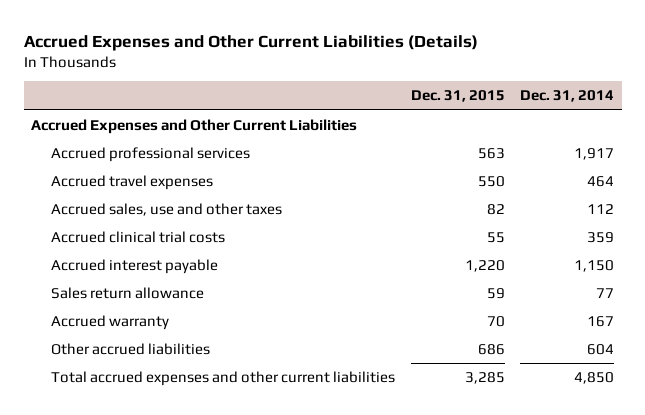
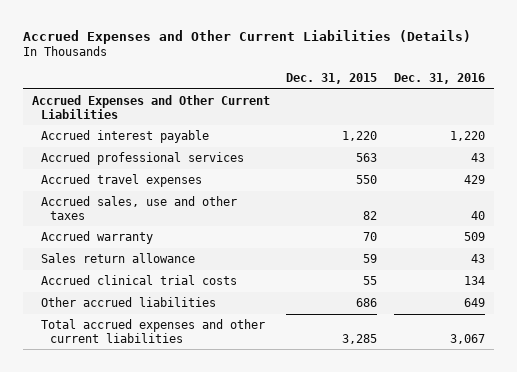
[520,90,615,103] Dec. 31, 2014 -> none
none -> [394,73,486,85] Dec. 31, 2016
[51,258,219,274] Accrued interest payable -> [41,129,210,143] Accrued interest payable
[51,286,205,299] Sales return allowance -> [41,252,196,263] Sales return allowance
[51,230,226,243] Accrued clinical trial costs -> [41,274,238,285] Accrued clinical trial costs

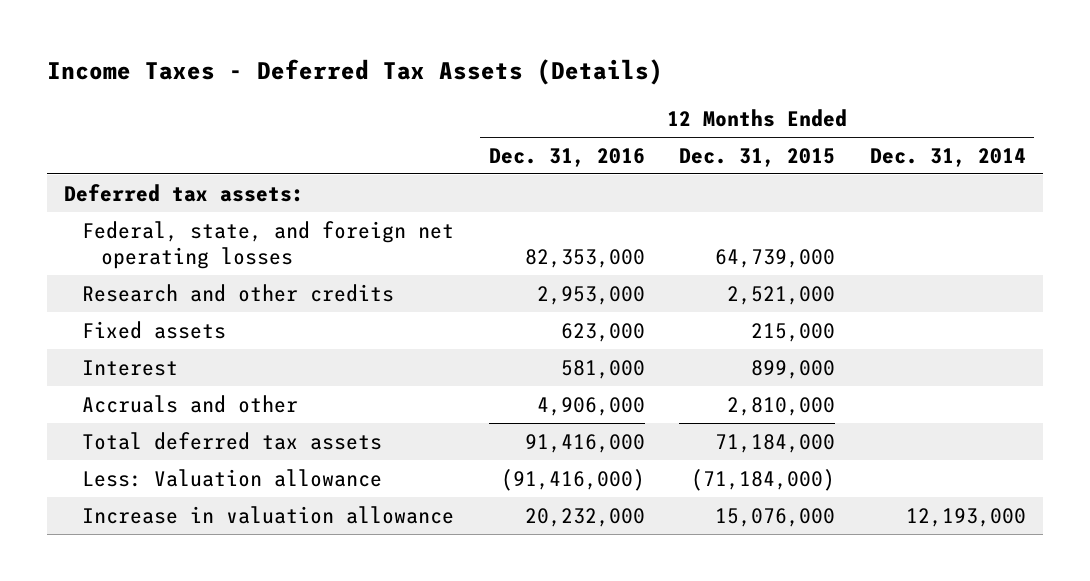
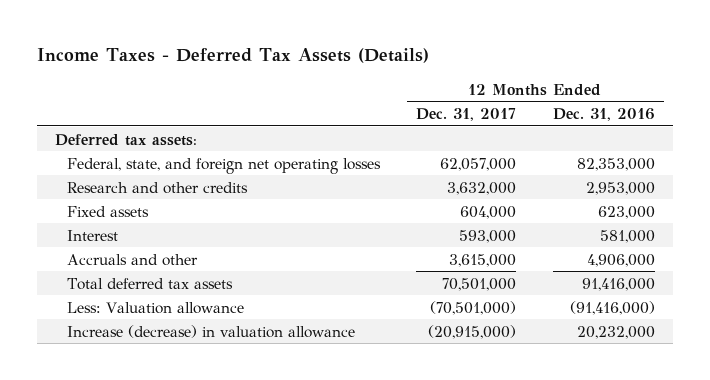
[679,147,836,167] Dec. 31, 2015 -> none
[869,147,1026,167] Dec. 31, 2014 -> none
none -> [416,108,517,122] Dec. 31, 2017
[82,505,455,524] Increase in valuation allowance -> [66,324,355,338] Increase (decrease) in valuation allowance

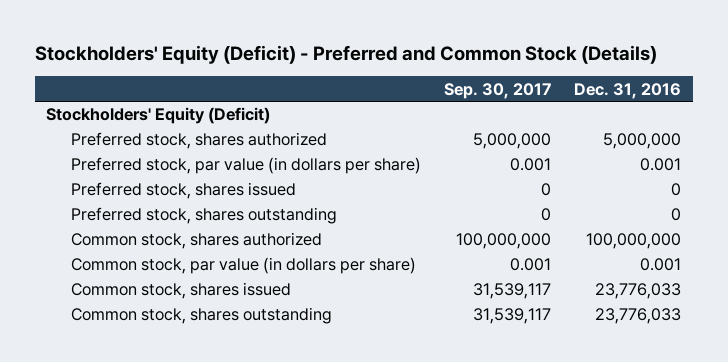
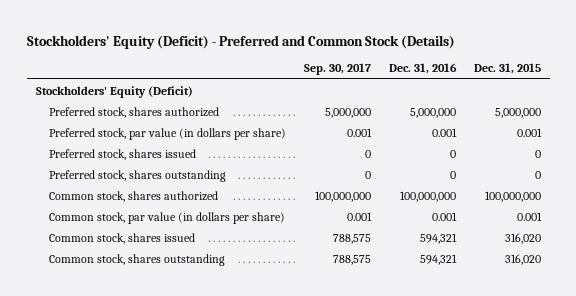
none -> [473,63,541,75] Dec. 31, 2015
[473,283,552,300] 31,539,117 -> [333,233,372,244] 788,575
[595,283,682,300] 23,776,033 -> [419,232,457,244] 594,321
[473,308,552,325] 31,539,117 -> [333,254,372,265] 788,575
[595,308,682,325] 23,776,033 -> [419,253,457,265] 594,321

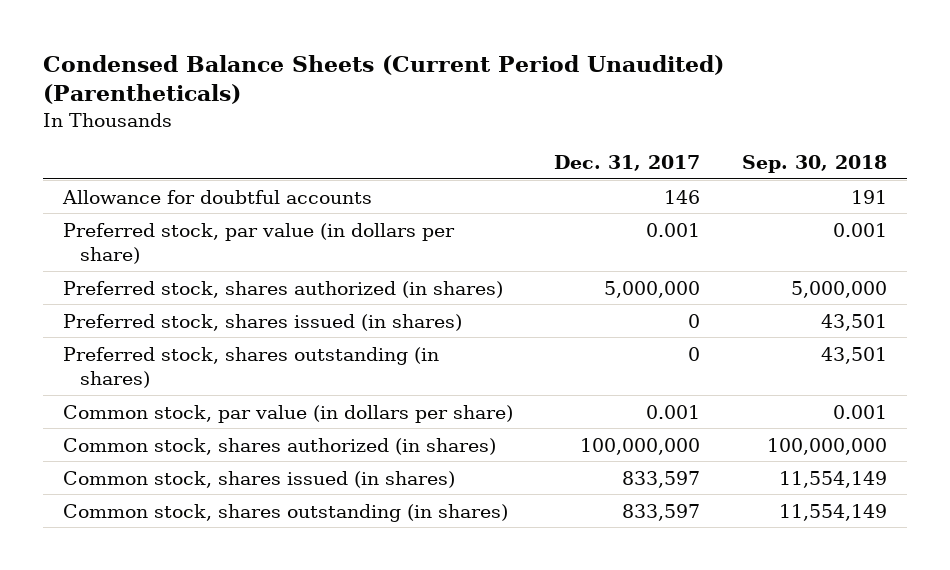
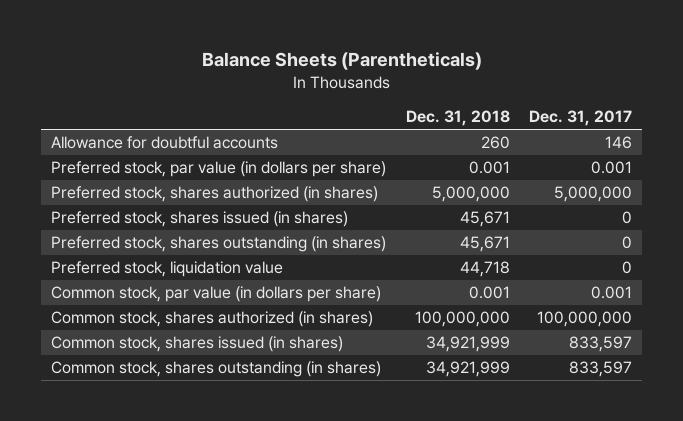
[42,54,724,105] Condensed Balance Sheets (Current Period Unaudited) (Parentheticals) -> [201,52,482,71] Balance Sheets (Parentheticals)
[741,155,887,174] Sep. 30, 2018 -> none
none -> [405,110,510,127] Dec. 31, 2018
none -> [51,261,284,278] Preferred stock, liquidation value

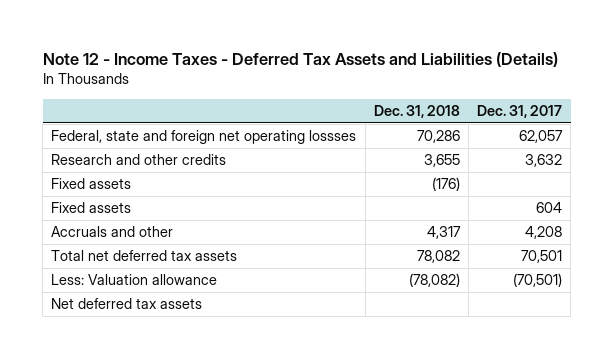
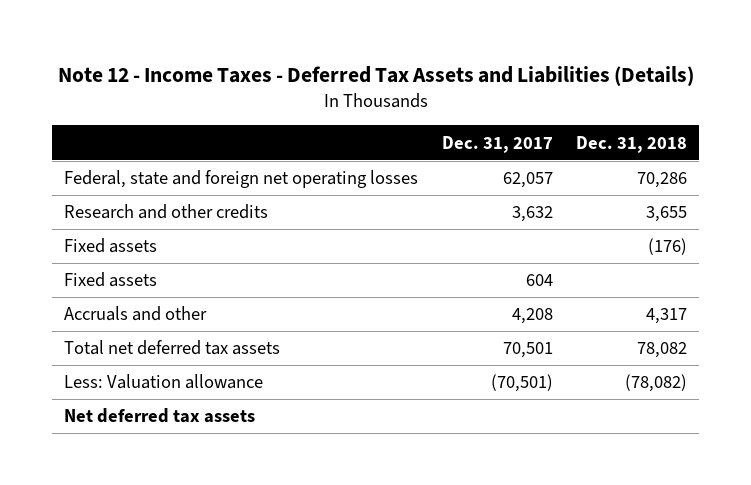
[51,130,357,145] Federal, state and foreign net operating lossses -> [64,170,419,189] Federal, state and foreign net operating losses

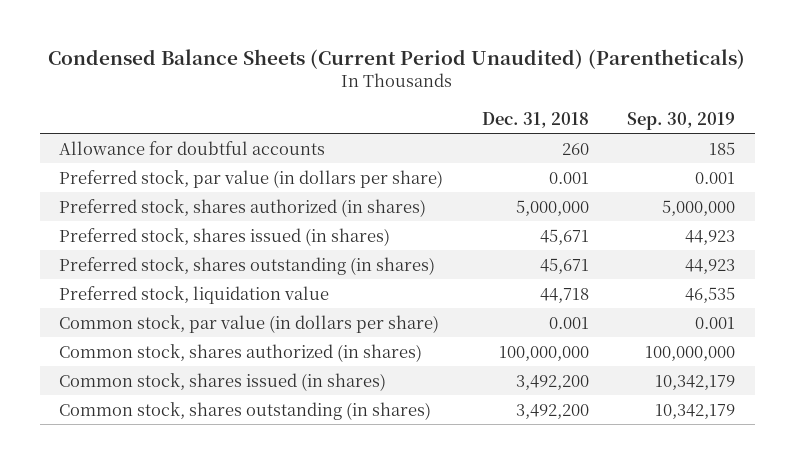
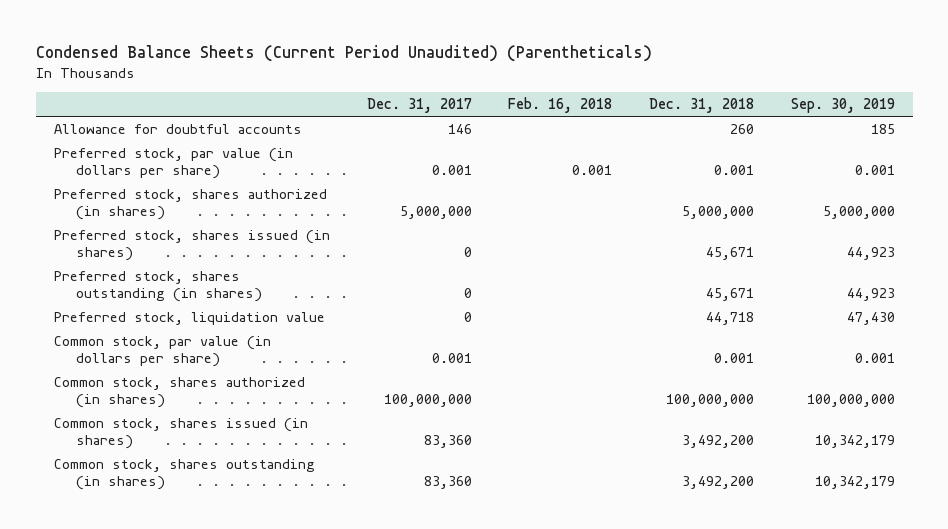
none -> [366,98,472,114] Dec. 31, 2017
none -> [508,97,613,114] Feb. 16, 2018
[685,286,736,303] 46,535 -> [846,312,895,326] 47,430

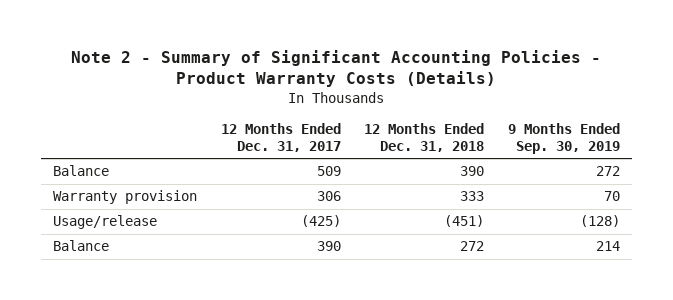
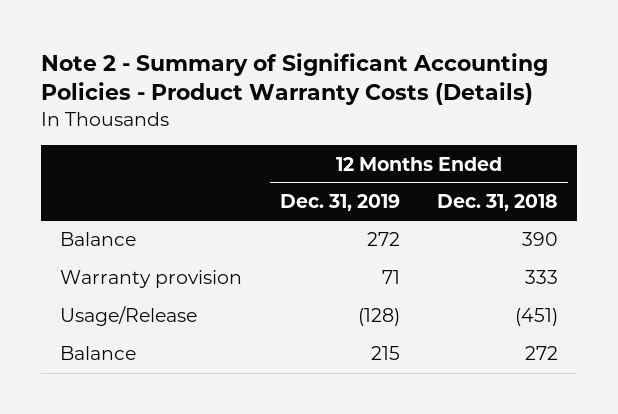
[220,123,341,152] 12 Months Ended Dec. 31, 2017 -> none
[507,123,620,154] 9 Months Ended Sep. 30, 2019 -> none
none -> [279,194,400,212] Dec. 31, 2019
[52,215,157,230] Usage/release -> [59,306,197,327] Usage/Release

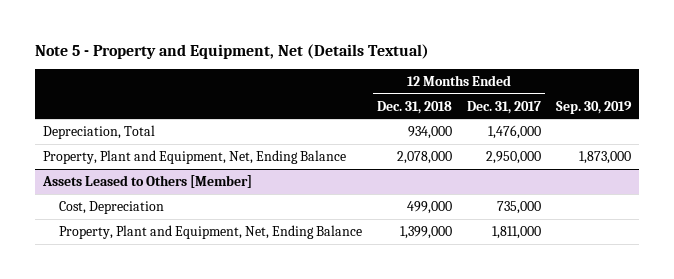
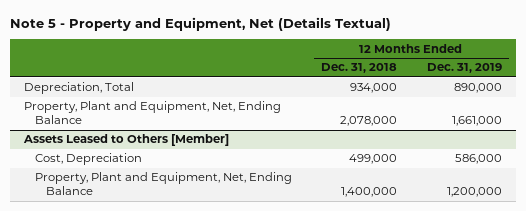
[467,100,542,114] Dec. 31, 2017 -> none
[556,100,633,114] Sep. 30, 2019 -> none
none -> [426,63,502,74] Dec. 31, 2019
[400,225,453,239] 1,399,000 -> [341,187,398,198] 1,400,000

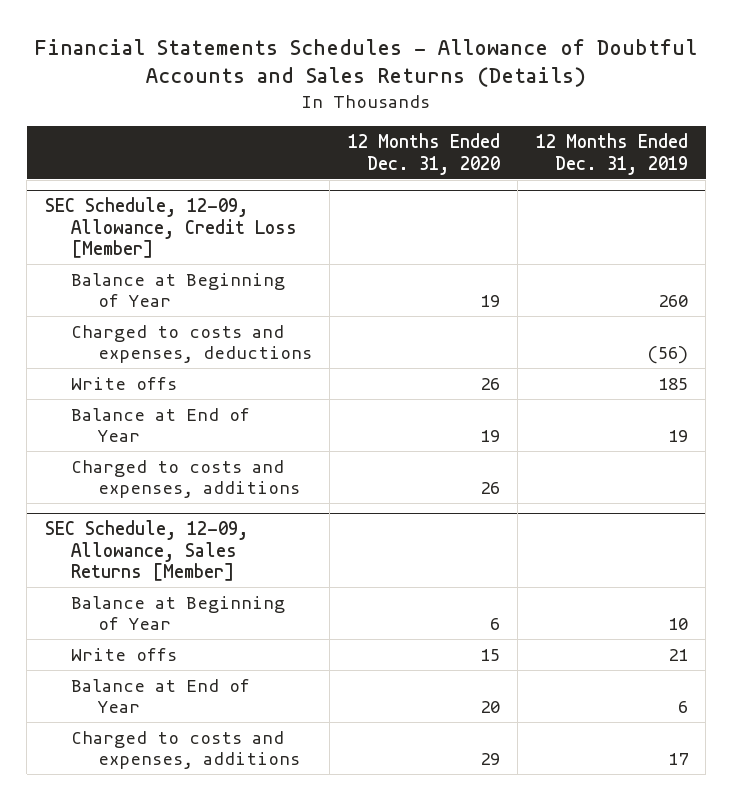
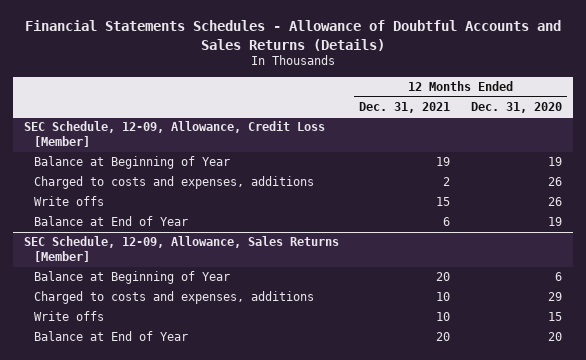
[535,133,688,175] 12 Months Ended Dec. 31, 2019 -> none
none -> [359,101,451,113] Dec. 31, 2021
[71,324,312,364] Charged to costs and expenses, deductions -> none
[71,459,300,499] Charged to costs and expenses, additions -> [33,176,314,190] Charged to costs and expenses, additions
[71,730,300,770] Charged to costs and expenses, additions -> [33,291,314,305] Charged to costs and expenses, additions

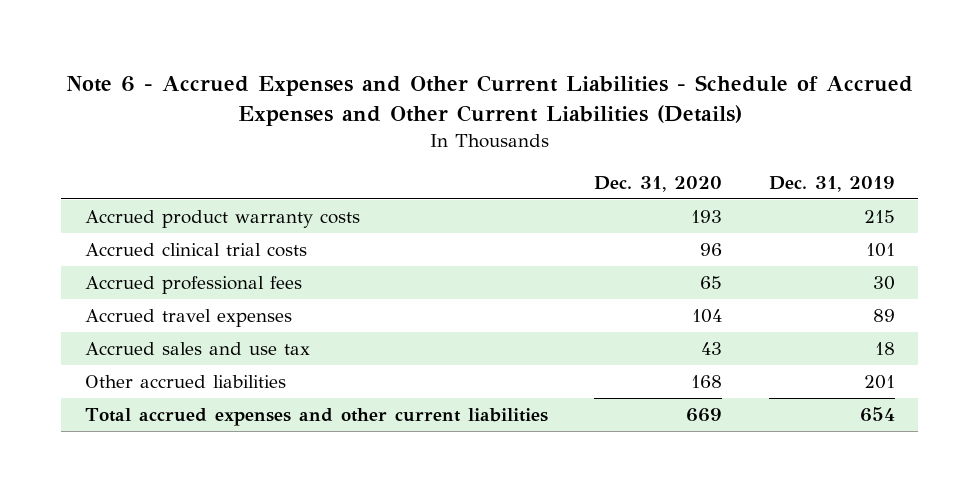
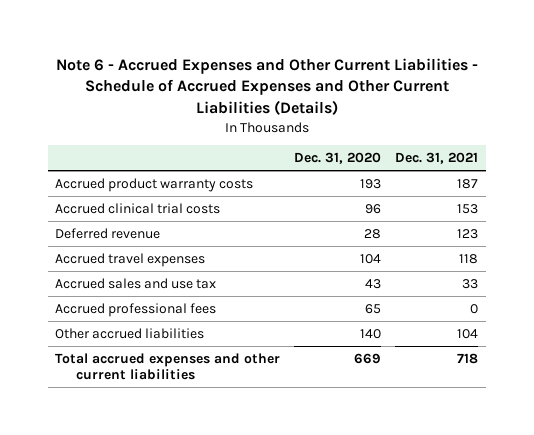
[768,175,895,192] Dec. 31, 2019 -> none
none -> [395,152,479,165] Dec. 31, 2021
none -> [55,227,161,239] Deferred revenue
[84,276,302,295] Accrued professional fees -> [55,302,217,317] Accrued professional fees
[691,375,723,389] 168 -> [360,328,382,339] 140

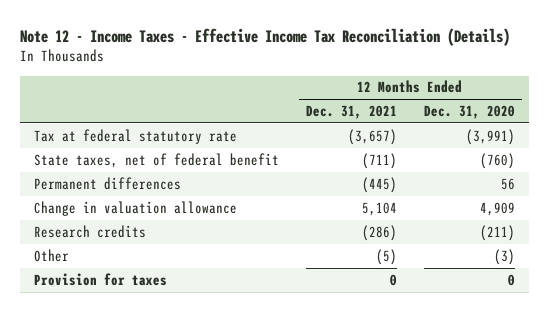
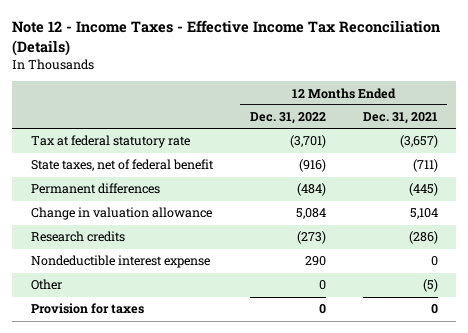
[424,105,516,120] Dec. 31, 2020 -> none
none -> [249,112,326,125] Dec. 31, 2022
none -> [30,255,210,269] Nondeductible interest expense

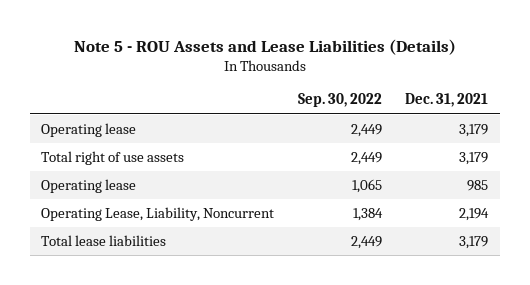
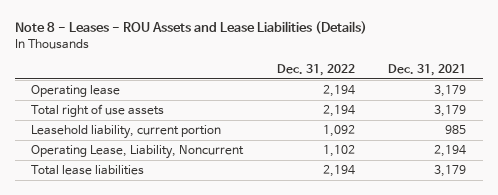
[73,38,456,55] Note 5 - ROU Assets and Lease Liabilities (Details) -> [14,21,367,35] Note 8 - Leases - ROU Assets and Lease Liabilities (Details)
[297,93,382,108] Sep. 30, 2022 -> none
none -> [276,63,355,76] Dec. 31, 2022
[41,178,137,193] Operating lease -> [31,124,222,139] Leasehold liability, current portion

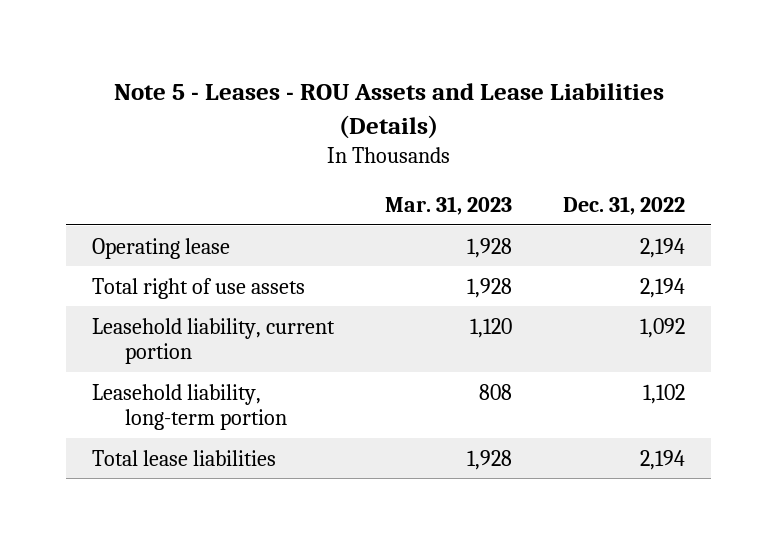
[14,21,367,35] Note 8 - Leases - ROU Assets and Lease Liabilities (Details) -> [113,83,664,139] Note 5 - Leases - ROU Assets and Lease Liabilities (Details)
[388,63,467,76] Dec. 31, 2021 -> none
none -> [385,196,513,216] Mar. 31, 2023
[31,144,245,159] Operating Lease, Liability, Noncurrent -> [91,383,287,431] Leasehold liability, long-term portion

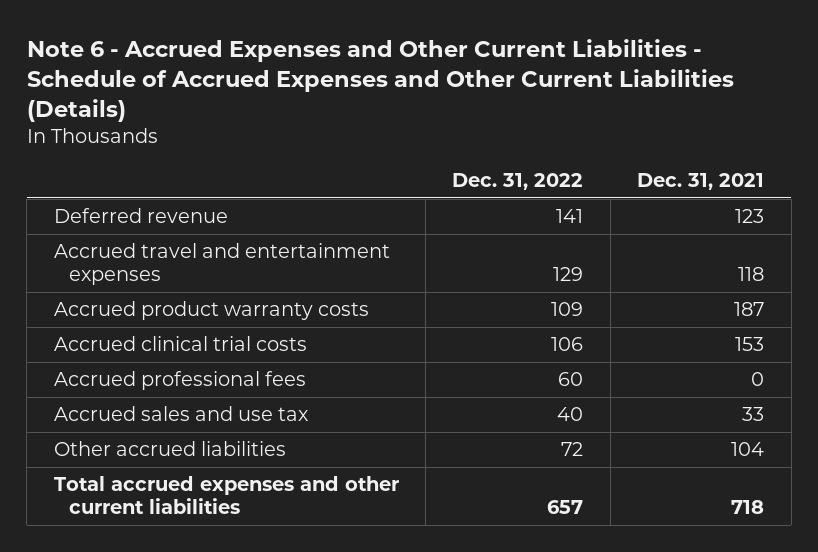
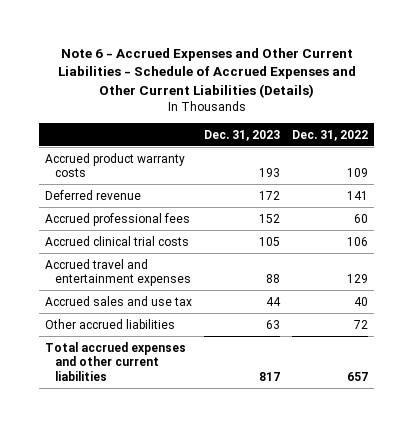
[637,172,765,190] Dec. 31, 2021 -> none
none -> [204,129,281,141] Dec. 31, 2023
[53,208,228,224] Deferred revenue -> [45,189,142,200] Deferred revenue
[53,336,307,352] Accrued clinical trial costs -> [45,235,190,246] Accrued clinical trial costs
[53,243,390,286] Accrued travel and entertainment expenses -> [45,258,191,287] Accrued travel and entertainment expenses

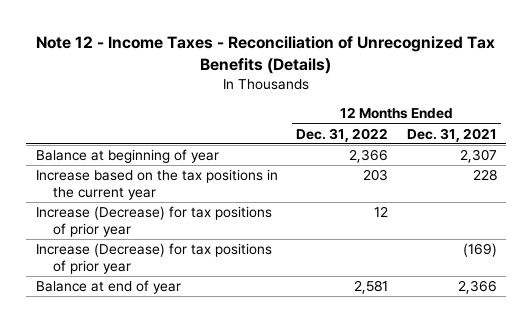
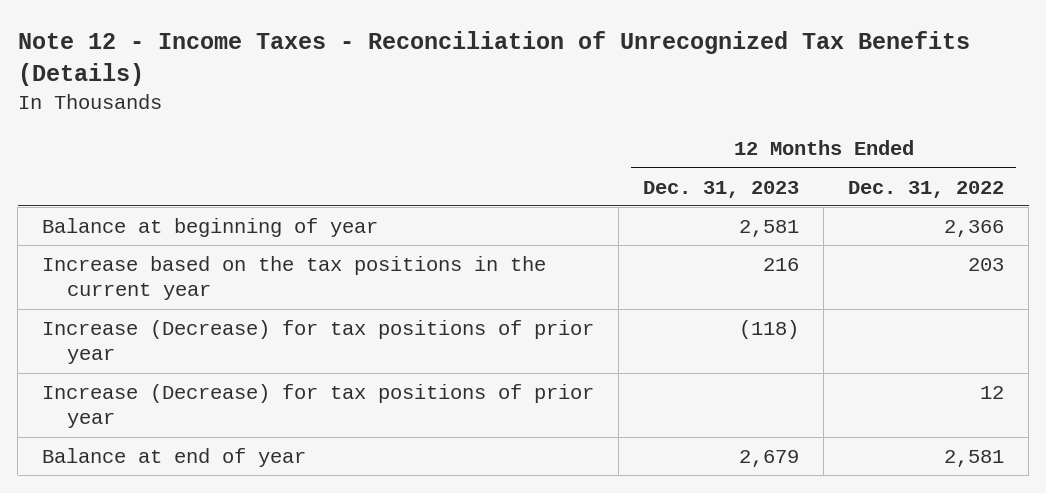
[406,127,497,142] Dec. 31, 2021 -> none
none -> [643,180,800,198] Dec. 31, 2023
[35,206,272,237] Increase (Decrease) for tax positions of prior year -> [42,383,595,429] Increase (Decrease) for tax positions of prior year

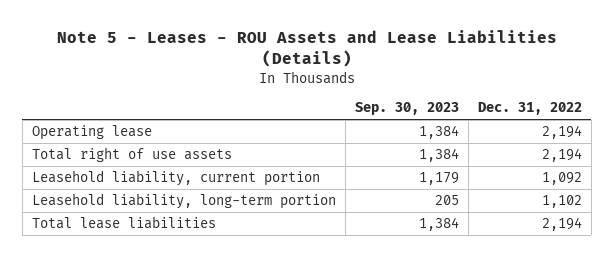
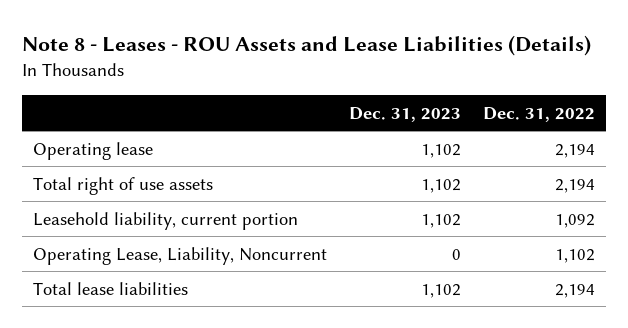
[56,30,557,68] Note 5 - Leases - ROU Assets and Lease Liabilities (Details) -> [22,35,592,57] Note 8 - Leases - ROU Assets and Lease Liabilities (Details)
[354,102,459,116] Sep. 30, 2023 -> none
none -> [349,106,462,122] Dec. 31, 2023
[31,193,336,210] Leasehold liability, long-term portion -> [33,246,328,265] Operating Lease, Liability, Noncurrent

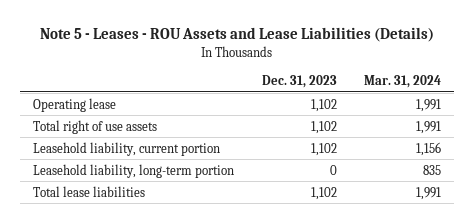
[22,35,592,57] Note 8 - Leases - ROU Assets and Lease Liabilities (Details) -> [40,27,435,43] Note 5 - Leases - ROU Assets and Lease Liabilities (Details)
[482,106,595,122] Dec. 31, 2022 -> none
none -> [363,74,441,88] Mar. 31, 2024
[33,246,328,265] Operating Lease, Liability, Noncurrent -> [33,163,235,178] Leasehold liability, long-term portion

